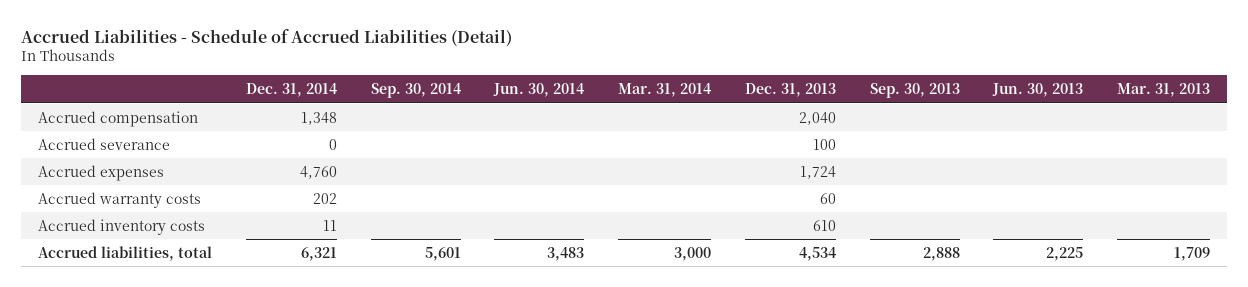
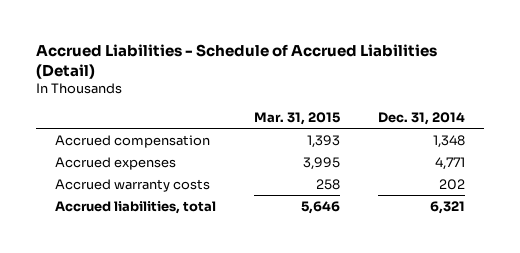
[370,82,461,98] Sep. 30, 2014 -> none
[493,82,585,97] Jun. 30, 2014 -> none
[618,82,712,97] Mar. 31, 2014 -> none
[744,82,836,97] Dec. 31, 2013 -> none
[869,82,960,98] Sep. 30, 2013 -> none
[992,82,1084,97] Jun. 30, 2013 -> none
[1117,82,1211,97] Mar. 31, 2013 -> none
none -> [254,112,341,126] Mar. 31, 2015
[38,137,171,150] Accrued severance -> none
[299,165,337,179] 4,760 -> [434,156,465,170] 4,771
[38,218,206,235] Accrued inventory costs -> none

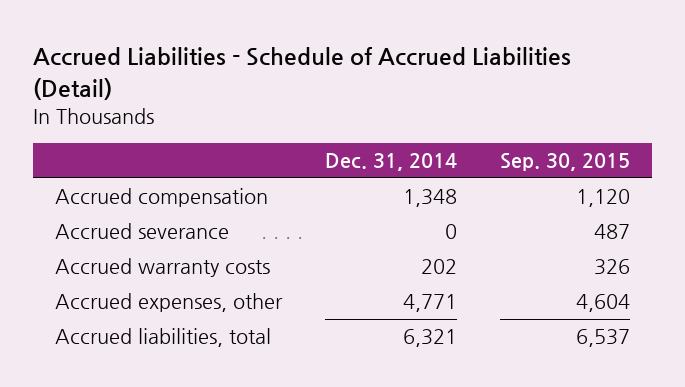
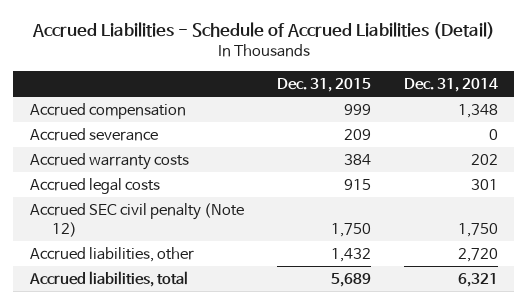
[500,153,631,172] Sep. 30, 2015 -> none
none -> [276,77,371,92] Dec. 31, 2015
none -> [29,177,160,194] Accrued legal costs
none -> [29,202,244,238] Accrued SEC civil penalty (Note 12)
[54,293,283,313] Accrued expenses, other -> [29,246,194,262] Accrued liabilities, other
[402,294,457,313] 4,771 -> [457,247,498,262] 2,720

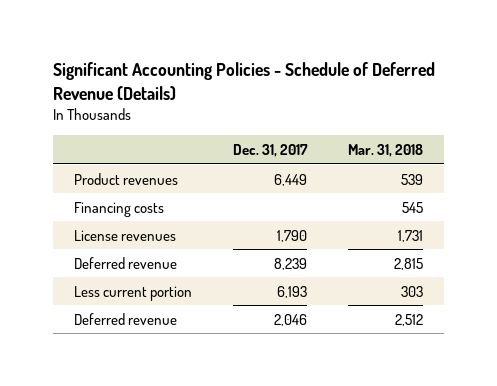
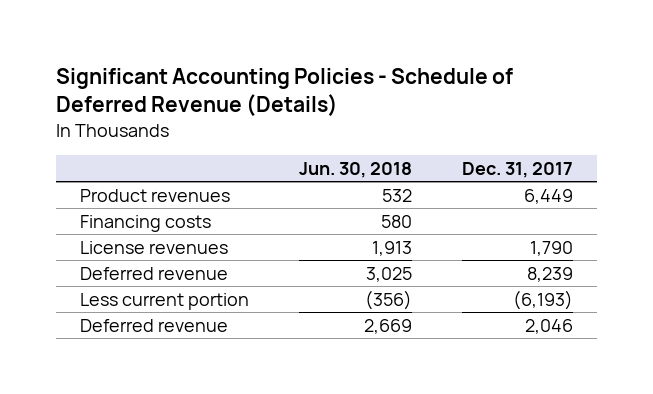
[348,144,424,158] Mar. 31, 2018 -> none
none -> [298,161,412,178] Jun. 30, 2018
[276,285,307,298] 6,193 -> [512,289,573,310] (6,193)

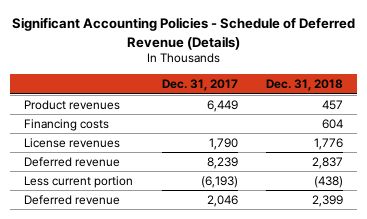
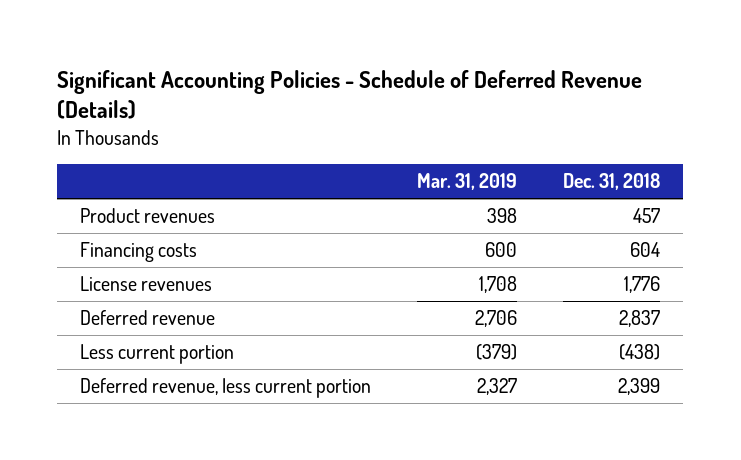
[161,79,238,92] Dec. 31, 2017 -> none
none -> [417,173,518,191] Mar. 31, 2019
[24,194,121,205] Deferred revenue -> [80,378,372,399] Deferred revenue, less current portion

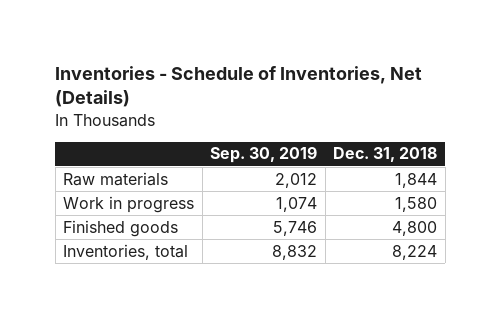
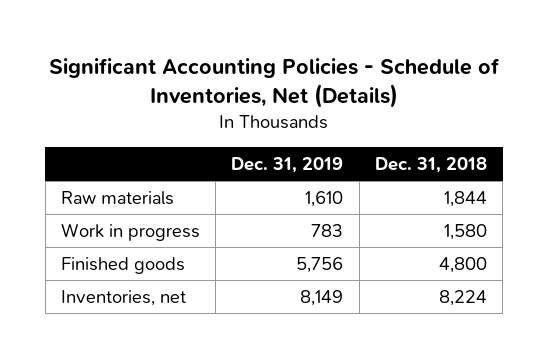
[55,65,423,108] Inventories - Schedule of Inventories, Net (Details) -> [48,58,500,109] Significant Accounting Policies - Schedule of Inventories, Net (Details)
[210,146,318,164] Sep. 30, 2019 -> none
none -> [231,156,344,173] Dec. 31, 2019
[63,243,189,260] Inventories, total -> [60,290,186,307] Inventories, net

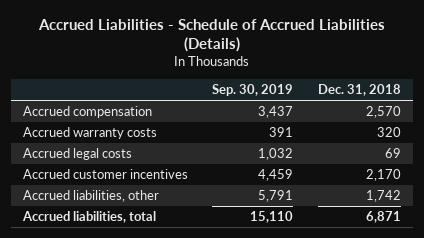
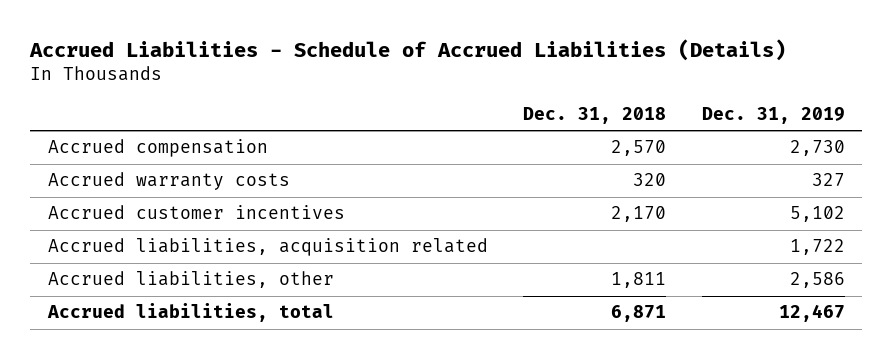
[212,83,294,96] Sep. 30, 2019 -> none
none -> [701,107,845,125] Dec. 31, 2019
[22,148,132,161] Accrued legal costs -> none
none -> [47,238,488,257] Accrued liabilities, acquisition related
[366,190,402,203] 1,742 -> [611,272,667,289] 1,811

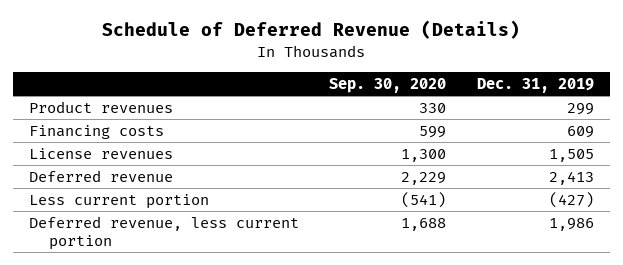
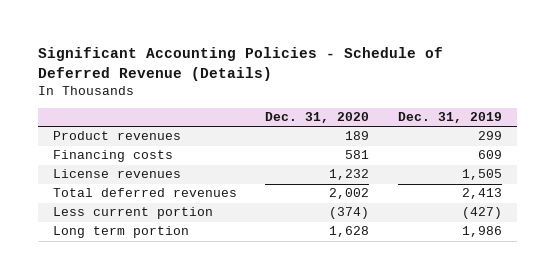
[102,20,521,40] Schedule of Deferred Revenue (Details) -> [38,46,444,81] Significant Accounting Policies - Schedule of Deferred Revenue (Details)
[329,77,447,93] Sep. 30, 2020 -> none
none -> [265,112,370,124] Dec. 31, 2020
[28,169,173,182] Deferred revenue -> [52,188,237,198] Total deferred revenues
[28,215,299,250] Deferred revenue, less current portion -> [52,226,189,239] Long term portion

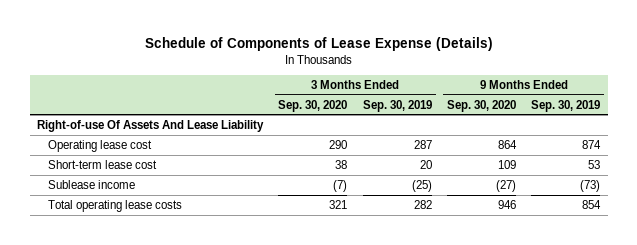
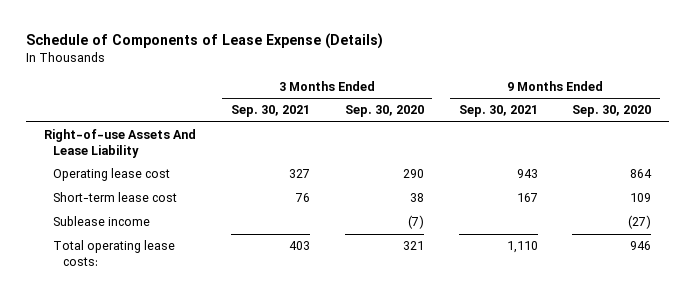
[362,99,432,112] Sep. 30, 2019 -> none
[531,99,601,112] Sep. 30, 2019 -> none
none -> [230,105,310,118] Sep. 30, 2021
none -> [458,105,538,118] Sep. 30, 2021
[37,119,265,132] Right-of-use Of Assets And Lease Liability -> [43,129,196,159] Right-of-use Assets And Lease Liability
[48,199,183,212] Total operating lease costs -> [53,240,176,267] Total operating lease costs:

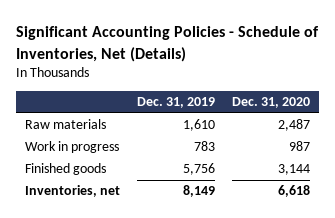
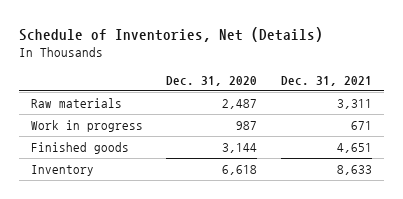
[16,26,320,62] Significant Accounting Policies - Schedule of Inventories, Net (Details) -> [18,26,323,42] Schedule of Inventories, Net (Details)
[136,97,215,109] Dec. 31, 2019 -> none
none -> [281,76,373,87] Dec. 31, 2021
[24,185,120,198] Inventories, net -> [30,164,94,176] Inventory

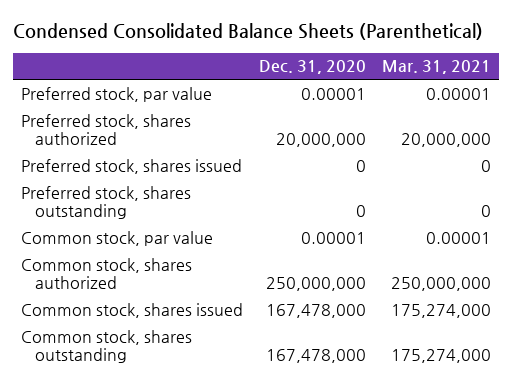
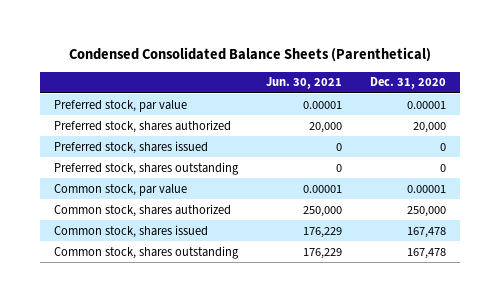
[382,60,492,75] Mar. 31, 2021 -> none
none -> [266,77,343,90] Jun. 30, 2021
[276,133,367,148] 20,000,000 -> [413,121,447,133] 20,000
[266,277,367,292] 250,000,000 -> [407,205,447,217] 250,000
[266,303,367,318] 167,478,000 -> [407,226,447,238] 167,478
[266,349,367,364] 167,478,000 -> [407,247,447,259] 167,478

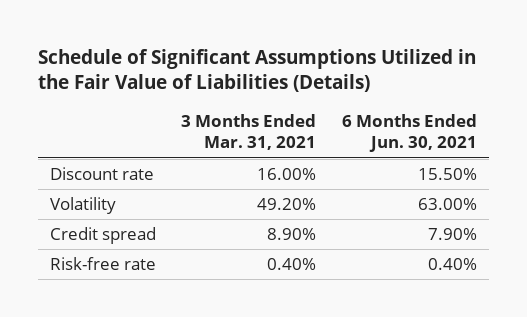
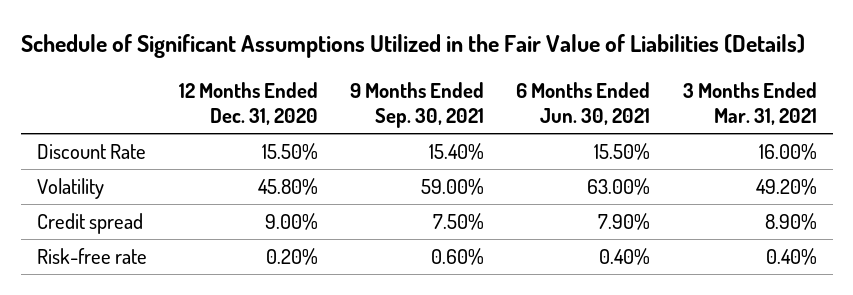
none -> [179,81,319,126] 12 Months Ended Dec. 31, 2020
none -> [350,81,485,129] 9 Months Ended Sep. 30, 2021
[50,166,155,180] Discount rate -> [36,143,146,159] Discount Rate

